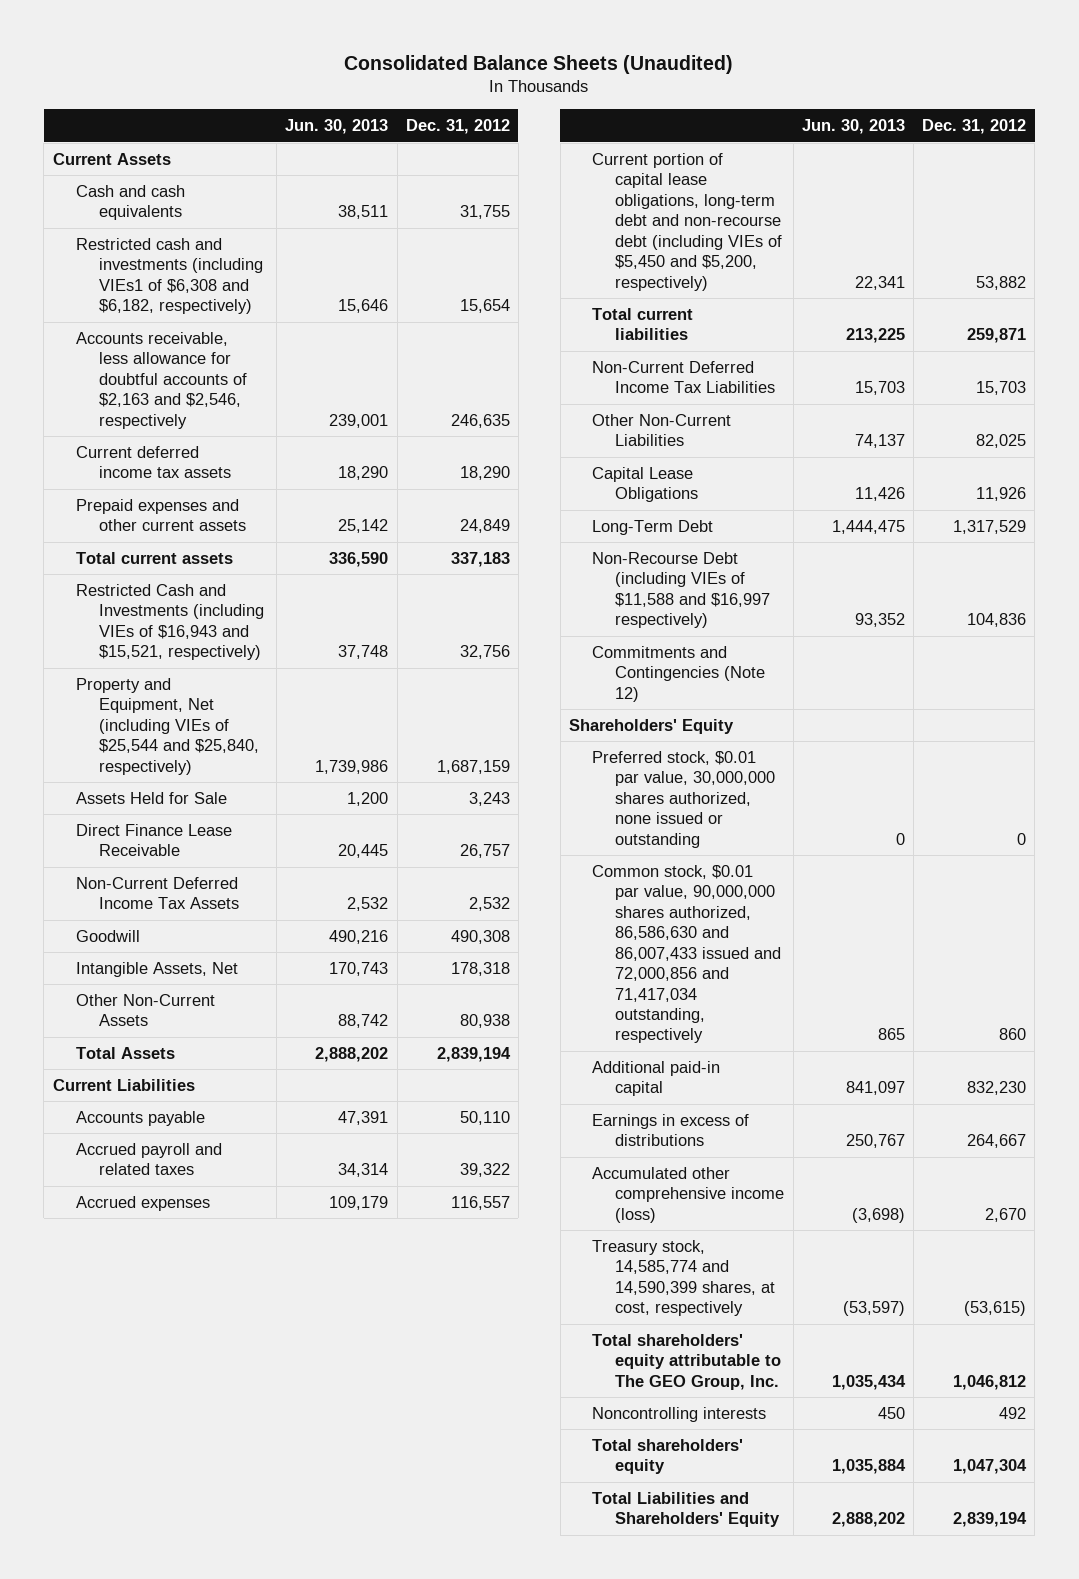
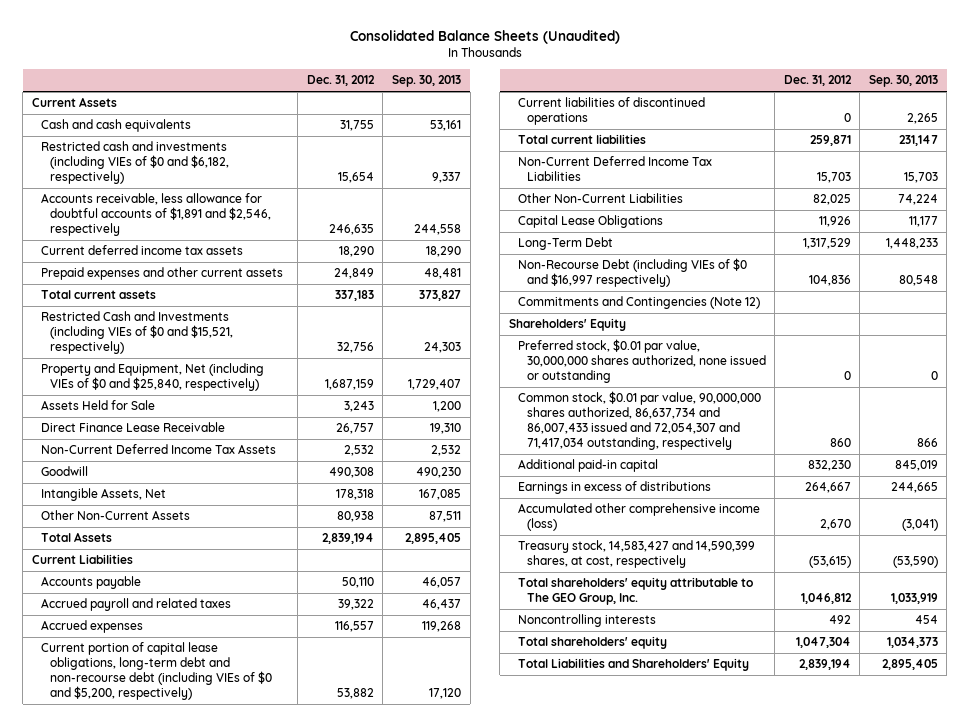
[285,119,389,135] Jun. 30, 2013 -> none
none -> [391,75,461,88] Sep. 30, 2013
[75,237,264,315] Restricted cash and investments (including VIEs1 of $6,308 and $6,182, respectively) -> [40,141,229,184] Restricted cash and investments (including VIEs of $0 and $6,182, respectively)
[75,331,248,429] Accounts receivable, less allowance for doubtful accounts of $2,163 and $2,546, respectively -> [40,193,271,236] Accounts receivable, less allowance for doubtful accounts of $1,891 and $2,546, respectively
[75,583,265,661] Restricted Cash and Investments (including VIEs of $16,943 and $15,521, respectively) -> [40,311,233,354] Restricted Cash and Investments (including VIEs of $0 and $15,521, respectively)
[75,677,260,775] Property and Equipment, Net (including VIEs of $25,544 and $25,840, respectively) -> [40,363,264,392] Property and Equipment, Net (including VIEs of $0 and $25,840, respectively)
[592,152,783,291] Current portion of capital lease obligations, long-term debt and non-recourse debt (including VIEs of $5,450 and $5,200, respectively) -> [40,642,272,700] Current portion of capital lease obligations, long-term debt and non-recourse debt (including VIEs of $0 and $5,200, respectively)
none -> [517,97,705,126] Current liabilities of discontinued operations
[592,551,771,629] Non-Recourse Debt (including VIEs of $11,588 and $16,997 respectively) -> [517,258,747,288] Non-Recourse Debt (including VIEs of $0 and $16,997 respectively)
[592,864,782,1044] Common stock, $0.01 par value, 90,000,000 shares authorized, 86,586,630 and 86,007,433 issued and 72,000,856 and 71,417,034 outstanding, respectively -> [517,391,761,450] Common stock, $0.01 par value, 90,000,000 shares authorized, 86,637,734 and 86,007,433 issued and 72,054,307 and 71,417,034 outstanding, respectively
[592,1239,776,1317] Treasury stock, 14,585,774 and 14,590,399 shares, at cost, respectively -> [517,540,755,569] Treasury stock, 14,583,427 and 14,590,399 shares, at cost, respectively

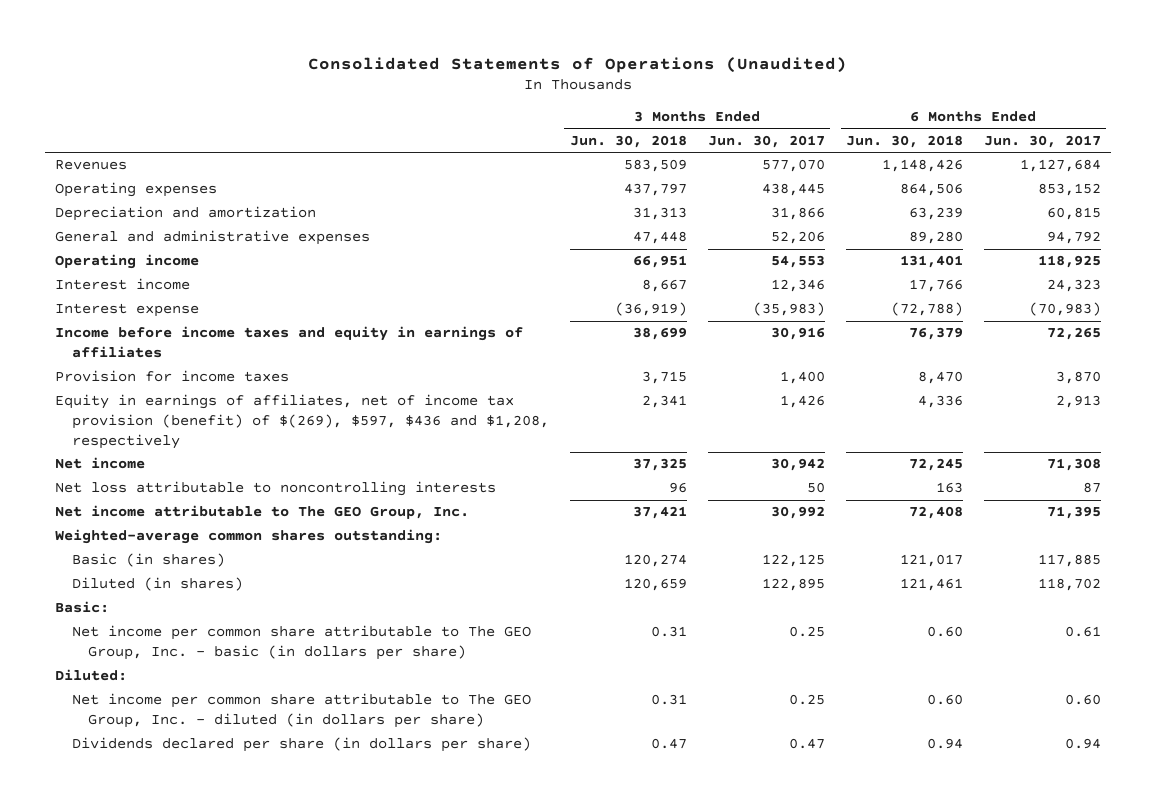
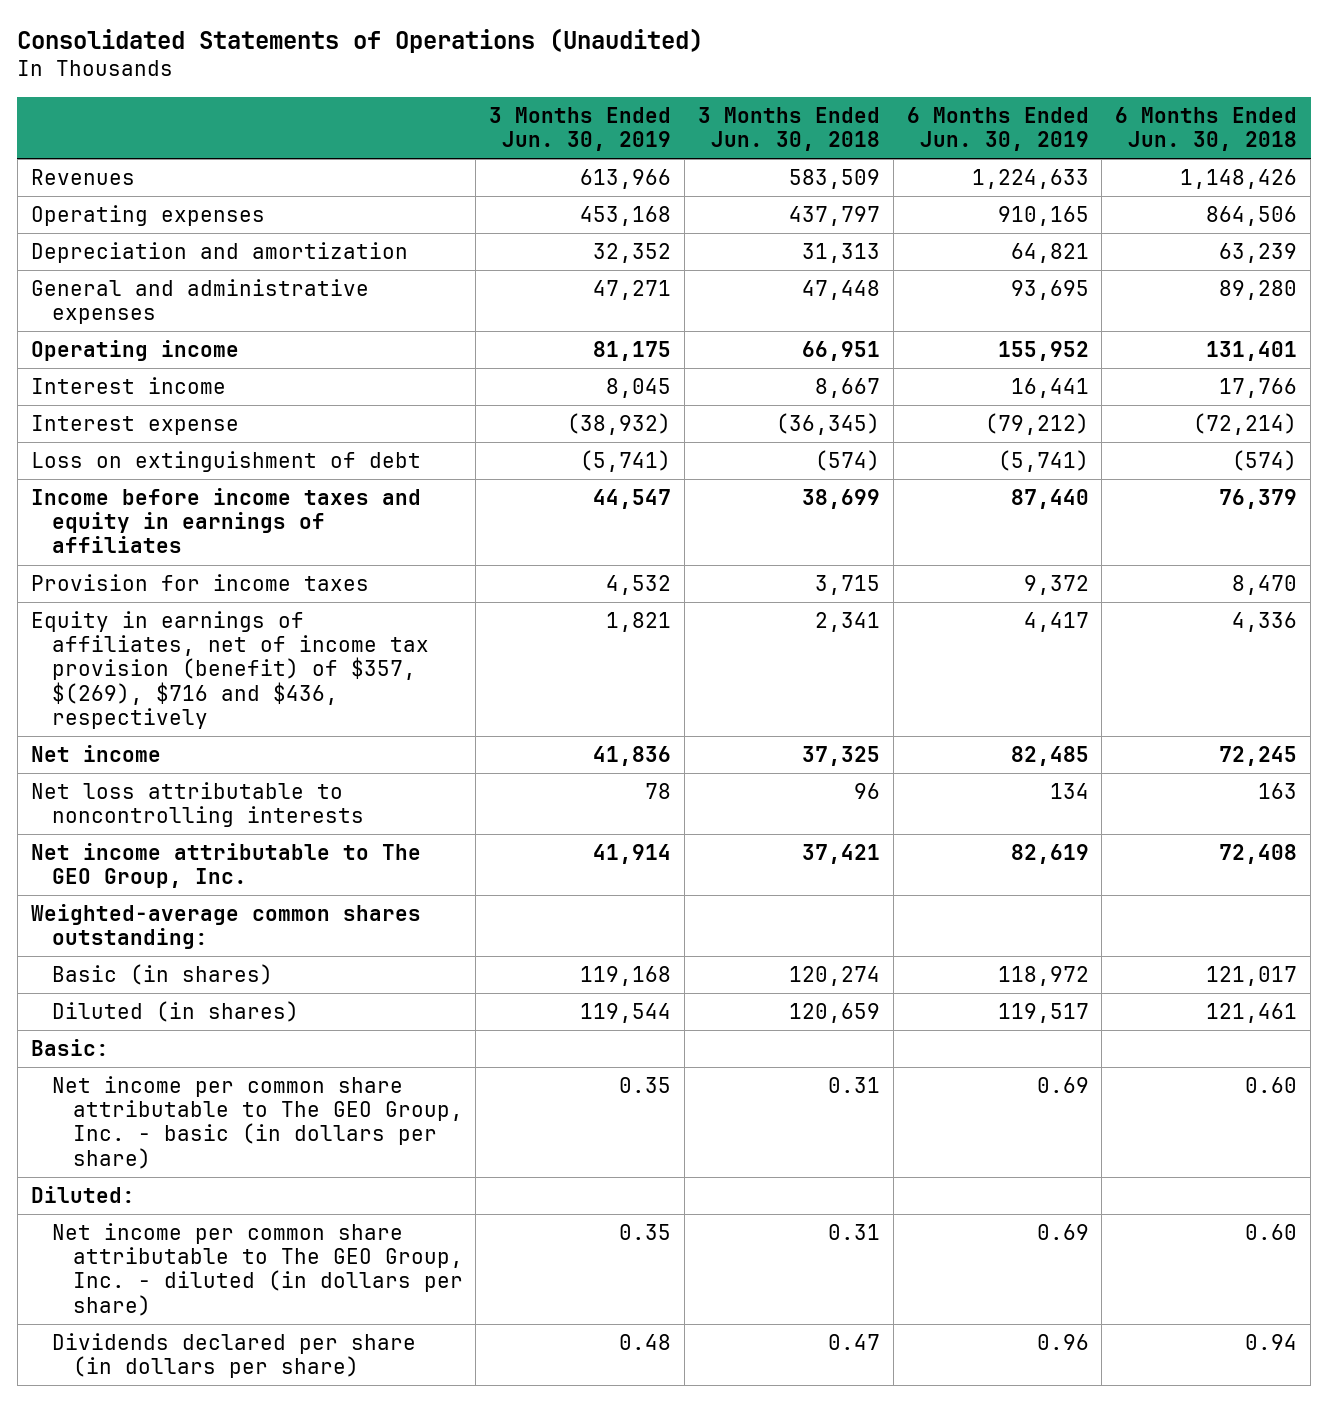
[707,134,825,148] Jun. 30, 2017 -> none
[983,134,1101,148] Jun. 30, 2017 -> none
none -> [489,106,672,152] 3 Months Ended Jun. 30, 2019
none -> [906,106,1089,152] 6 Months Ended Jun. 30, 2019
[614,302,687,317] (36,919) -> [775,412,880,435] (36,345)
[890,302,963,317] (72,788) -> [1193,412,1298,435] (72,214)
none -> [30,450,421,472] Loss on extinguishment of debt
[55,394,549,449] Equity in earnings of affiliates, net of income tax provision (benefit) of $(269), $597, $436 and $1,208, respectively -> [30,610,429,730] Equity in earnings of affiliates, net of income tax provision (benefit) of $357, $(269), $716 and $436, respectively

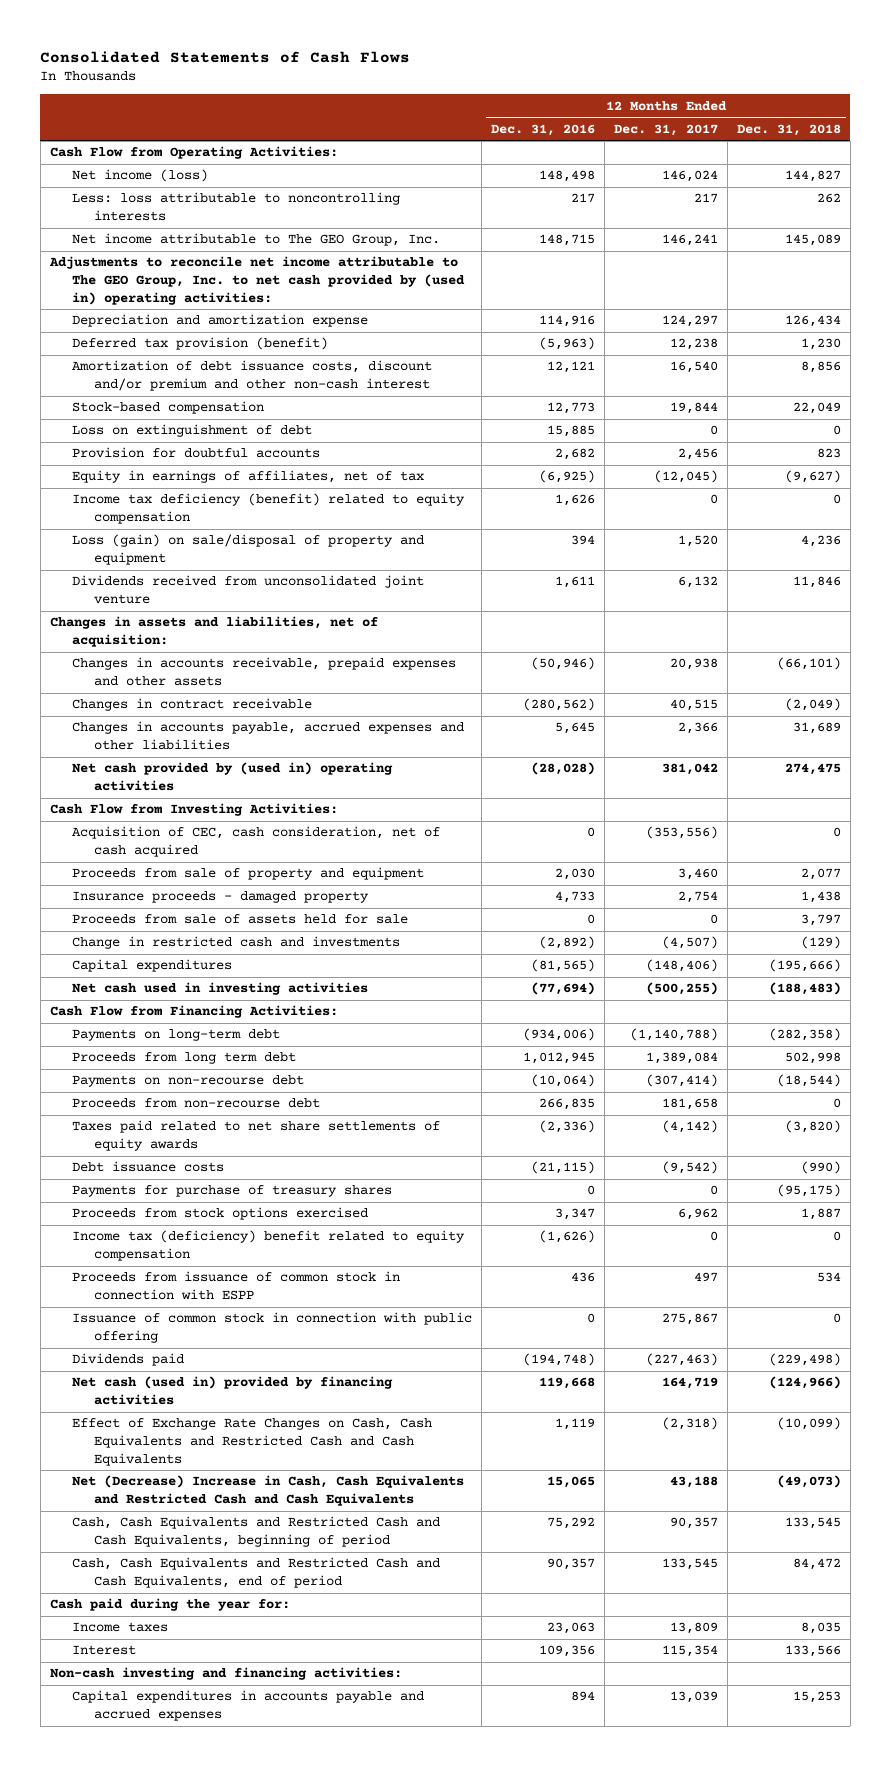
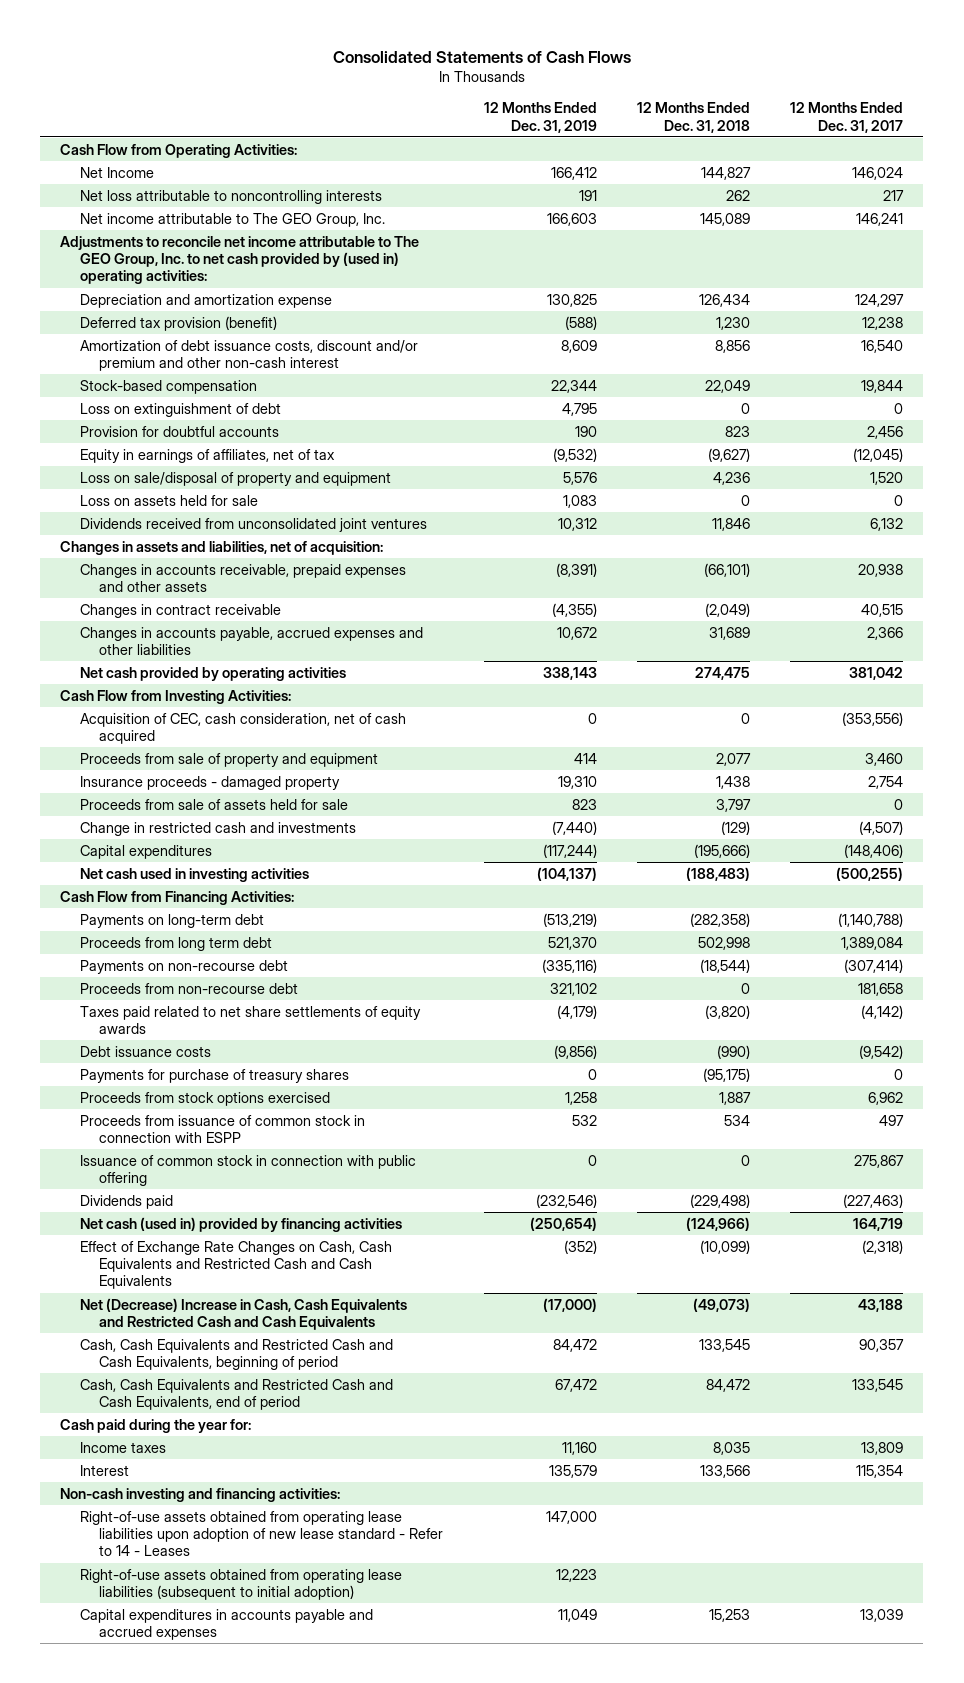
[490,123,595,136] Dec. 31, 2016 -> none
none -> [483,102,597,133] 12 Months Ended Dec. 31, 2019
[71,169,208,183] Net income (loss) -> [79,166,154,178] Net Income
[71,192,400,222] Less: loss attributable to noncontrolling interests -> [79,189,382,204] Net loss attributable to noncontrolling interests
[71,493,465,525] Income tax deficiency (benefit) related to equity compensation -> none
[71,534,424,566] Loss (gain) on sale/disposal of property and equipment -> [79,471,391,486] Loss on sale/disposal of property and equipment
none -> [79,494,258,506] Loss on assets held for sale
[71,575,424,605] Dividends received from unconsolidated joint venture -> [79,517,427,532] Dividends received from unconsolidated joint ventures
[71,762,393,792] Net cash provided by (used in) operating activities -> [79,666,346,681] Net cash provided by operating activities
[71,1230,465,1262] Income tax (deficiency) benefit related to equity compensation -> none
none -> [79,1510,444,1557] Right-of-use assets obtained from operating lease liabilities upon adoption of new lease standard - Refer to 14 - Leases
none -> [79,1568,402,1601] Right-of-use assets obtained from operating lease liabilities (subsequent to initial adoption)

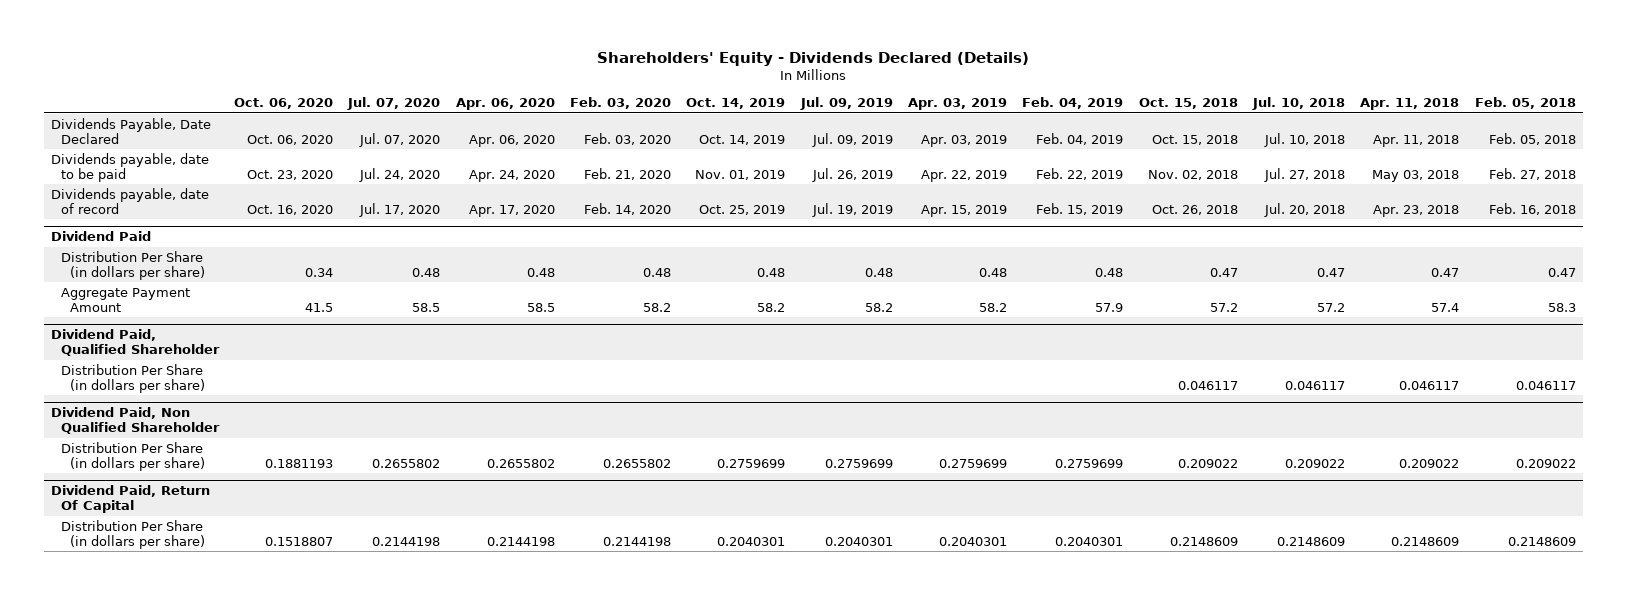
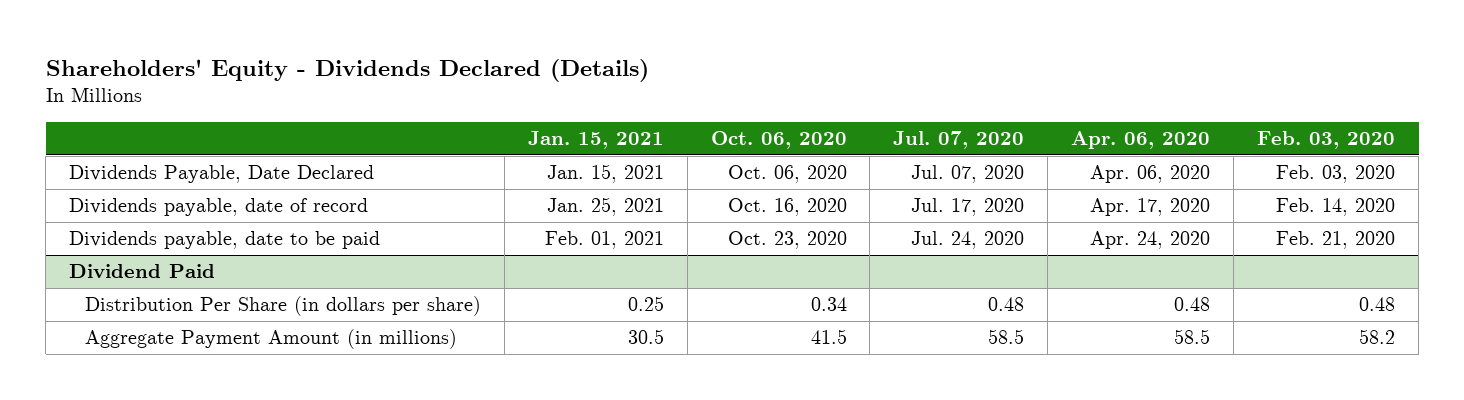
[686,98,786,110] Oct. 14, 2019 -> none
[799,97,893,111] Jul. 09, 2019 -> none
[907,98,1007,111] Apr. 03, 2019 -> none
[1022,97,1124,110] Feb. 04, 2019 -> none
[1138,98,1238,110] Oct. 15, 2018 -> none
[1251,97,1345,111] Jul. 10, 2018 -> none
[1360,98,1460,111] Apr. 11, 2018 -> none
[1474,97,1576,110] Feb. 05, 2018 -> none
none -> [527,131,664,150] Jan. 15, 2021
[51,152,210,182] Dividends payable, date to be paid -> [69,231,381,250] Dividends payable, date to be paid
[51,329,220,357] Dividend Paid, Qualified Shareholder -> none
[60,363,206,393] Distribution Per Share (in dollars per share) -> none
[51,407,220,435] Dividend Paid, Non Qualified Shareholder -> none
[60,441,206,471] Distribution Per Share (in dollars per share) -> none
[51,485,211,514] Dividend Paid, Return Of Capital -> none
[60,519,206,549] Distribution Per Share (in dollars per share) -> none
[60,287,190,312] Aggregate Payment Amount -> [84,329,457,350] Aggregate Payment Amount (in millions)

